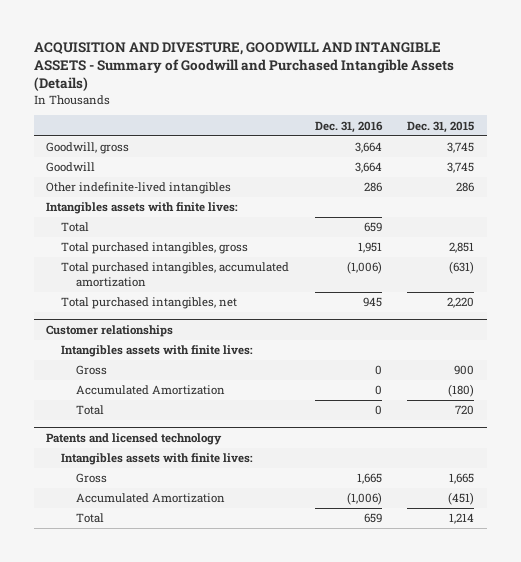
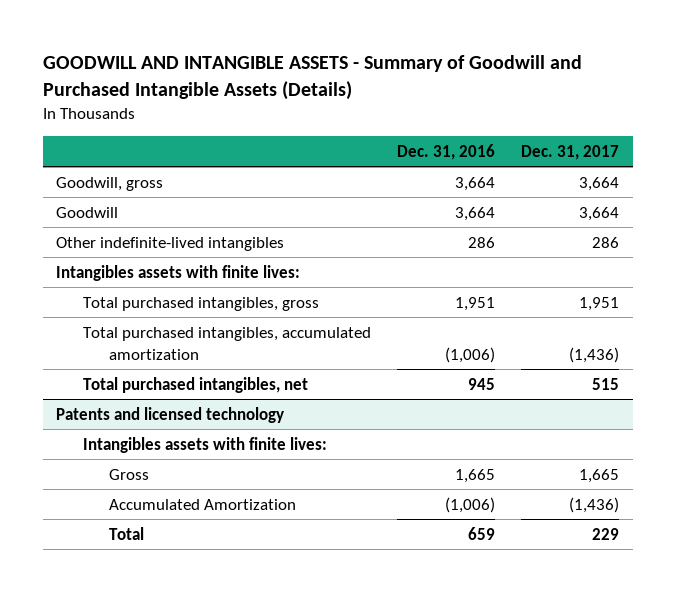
[33,41,454,91] ACQUISITION AND DIVESTURE, GOODWILL AND INTANGIBLE ASSETS - Summary of Goodwill and Purchased Intangible Assets (Details) -> [42,55,582,100] GOODWILL AND INTANGIBLE ASSETS - Summary of Goodwill and Purchased Intangible Assets (Details)
[407,120,475,133] Dec. 31, 2015 -> none
none -> [521,144,620,160] Dec. 31, 2017
[61,222,90,233] Total -> none
[46,324,174,337] Customer relationships -> none
[61,345,254,358] Intangibles assets with finite lives: -> none
[75,365,107,376] Gross -> none
[75,385,225,396] Accumulated Amortization -> none
[75,405,104,416] Total -> none

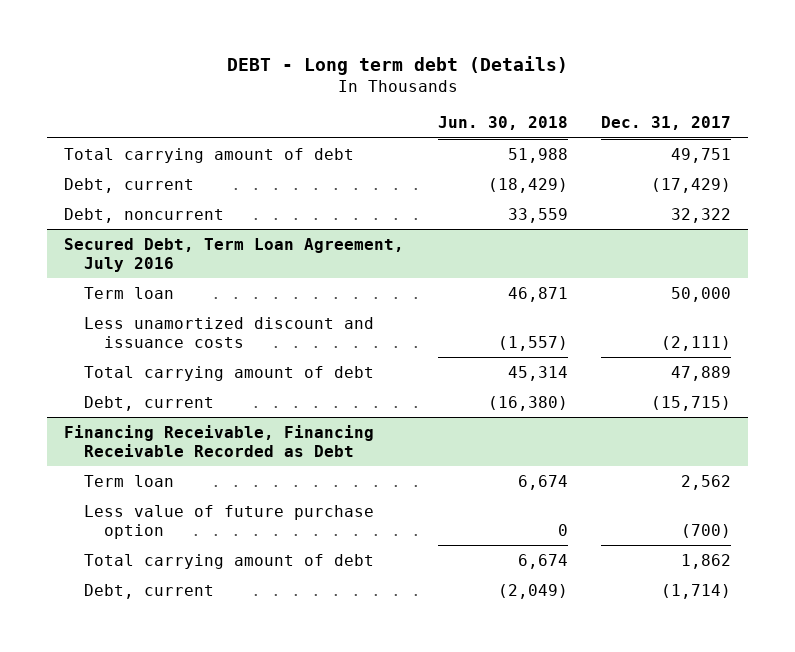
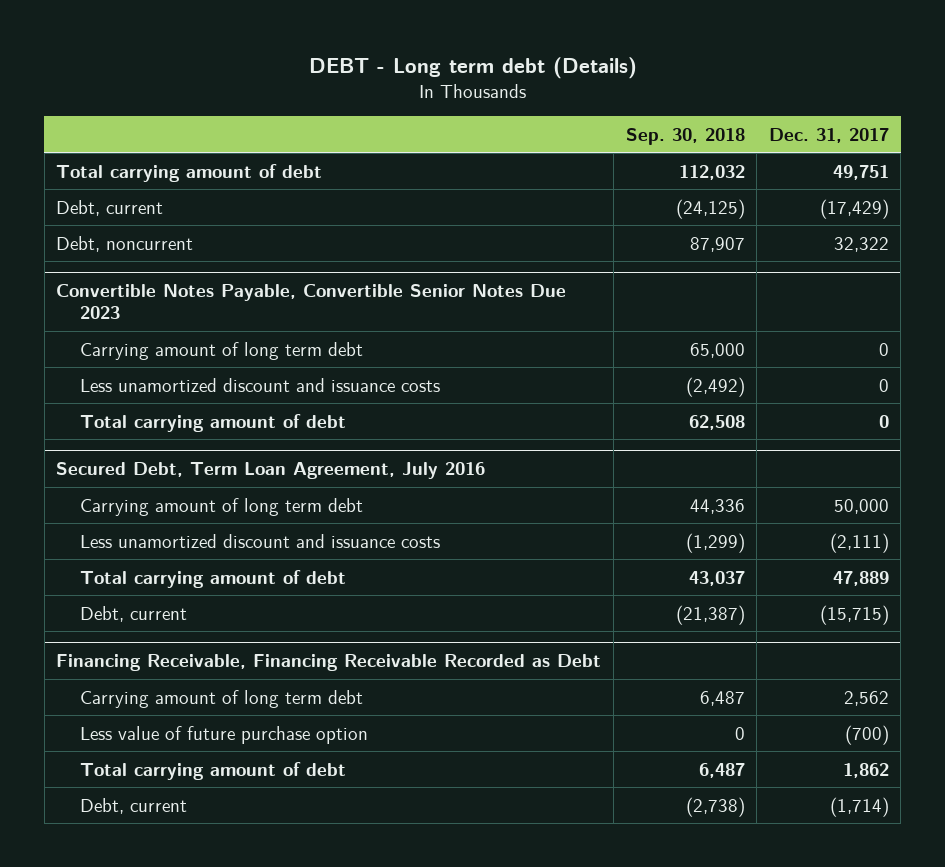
[437,116,568,131] Jun. 30, 2018 -> none
none -> [625,127,745,145] Sep. 30, 2018
none -> [56,283,567,320] Convertible Notes Payable, Convertible Senior Notes Due 2023
none -> [79,341,363,360] Carrying amount of long term debt
none -> [79,377,440,392] Less unamortized discount and issuance costs
none -> [79,413,346,432] Total carrying amount of debt
[84,286,175,299] Term loan -> [79,497,363,516] Carrying amount of long term debt
[84,474,175,487] Term loan -> [79,689,363,708] Carrying amount of long term debt

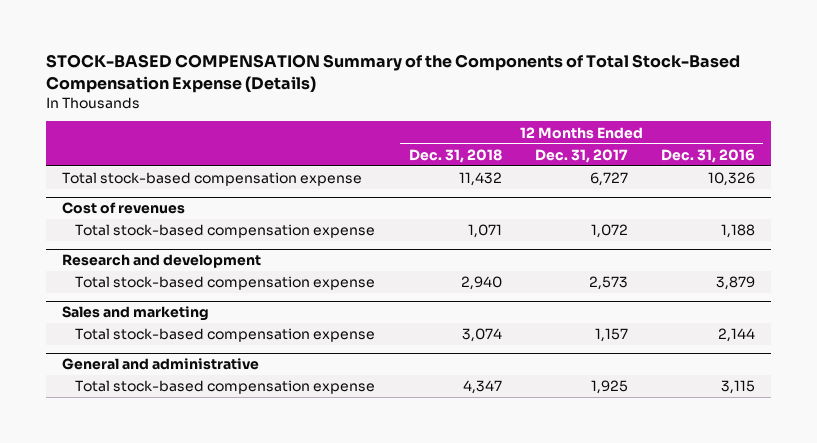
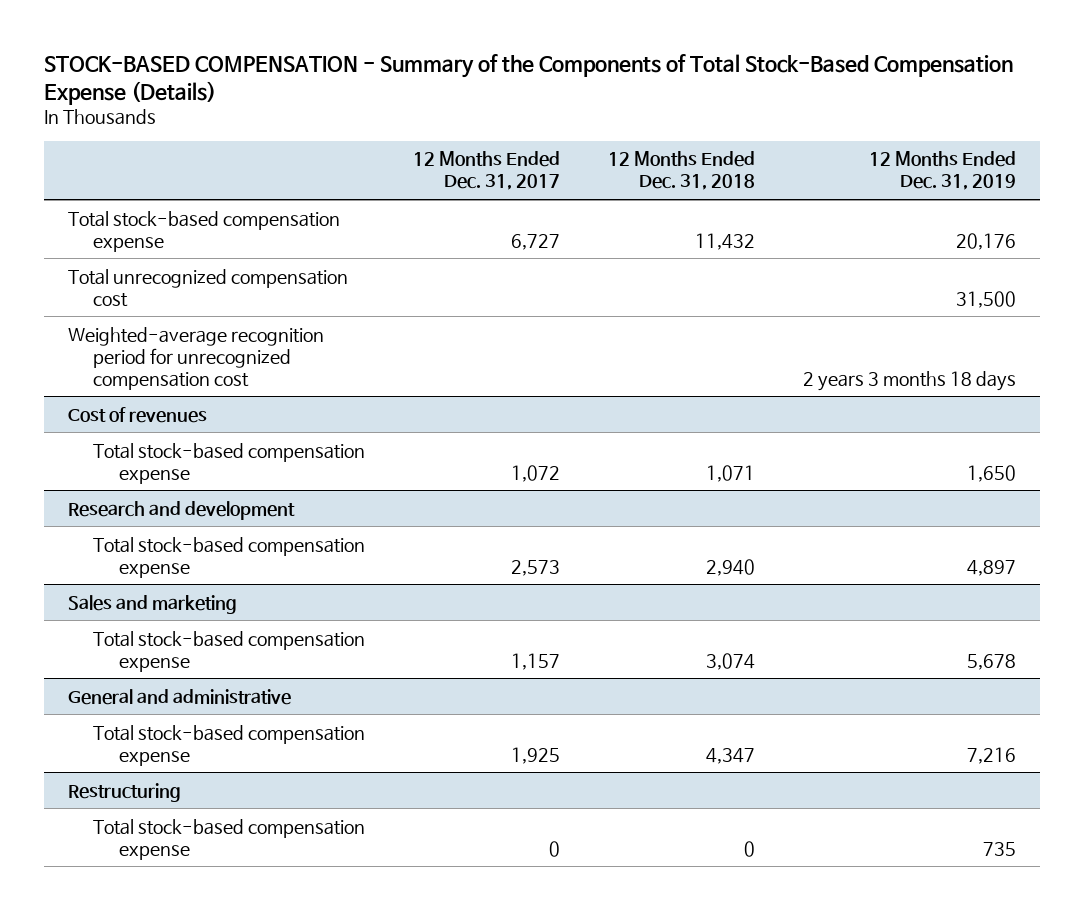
[45,54,740,93] STOCK-BASED COMPENSATION Summary of the Components of Total Stock-Based Compensation Expense (Details) -> [43,54,1013,105] STOCK-BASED COMPENSATION - Summary of the Components of Total Stock-Based Compensation Expense (Details)
[660,148,755,163] Dec. 31, 2016 -> none
none -> [869,151,1017,191] 12 Months Ended Dec. 31, 2019
none -> [67,268,348,307] Total unrecognized compensation cost
none -> [67,326,324,390] Weighted-average recognition period for unrecognized compensation cost
none -> [67,782,181,802] Restructuring
none -> [93,818,366,860] Total stock-based compensation expense

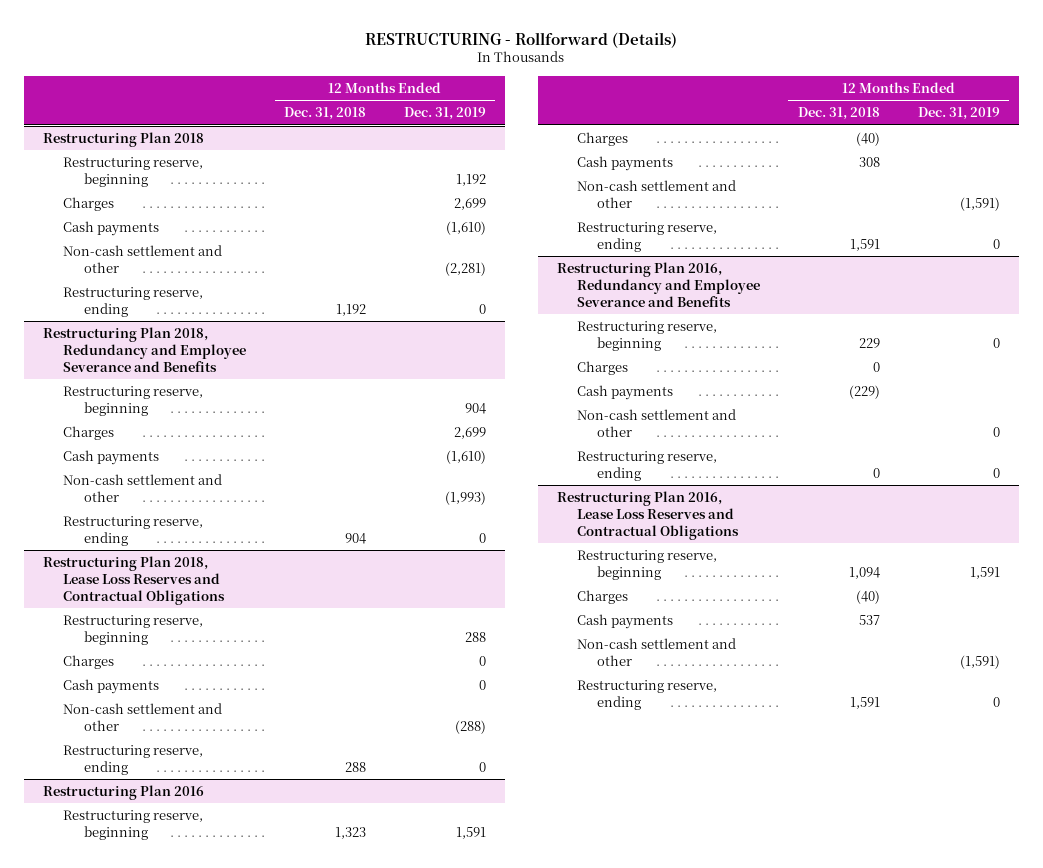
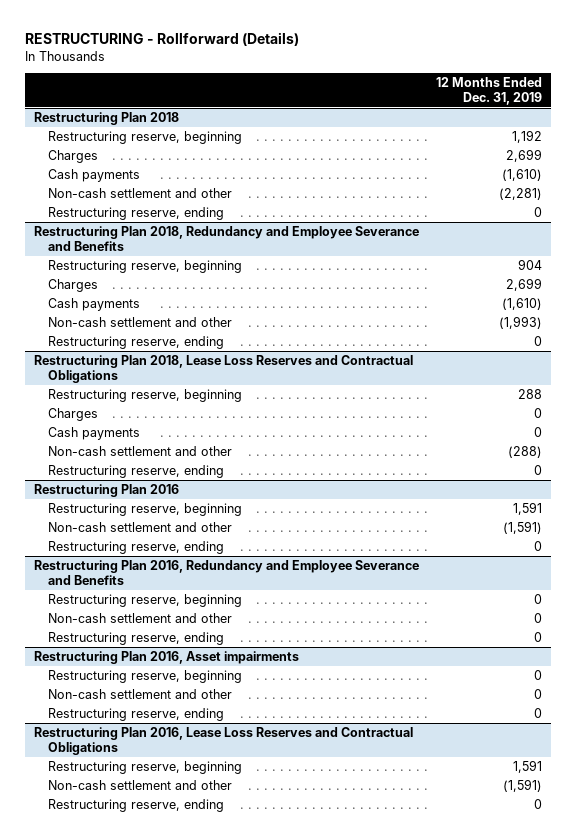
[284,107,367,121] Dec. 31, 2018 -> none
[576,132,628,147] Charges -> none
[576,156,673,172] Cash payments -> none
[576,361,628,376] Charges -> none
[576,385,673,401] Cash payments -> none
none -> [33,651,299,665] Restructuring Plan 2016, Asset impairments
none -> [47,670,242,684] Restructuring reserve, beginning
none -> [47,689,232,700] Non-cash settlement and other
none -> [47,708,224,722] Restructuring reserve, ending
[576,590,628,605] Charges -> none
[576,614,673,630] Cash payments -> none

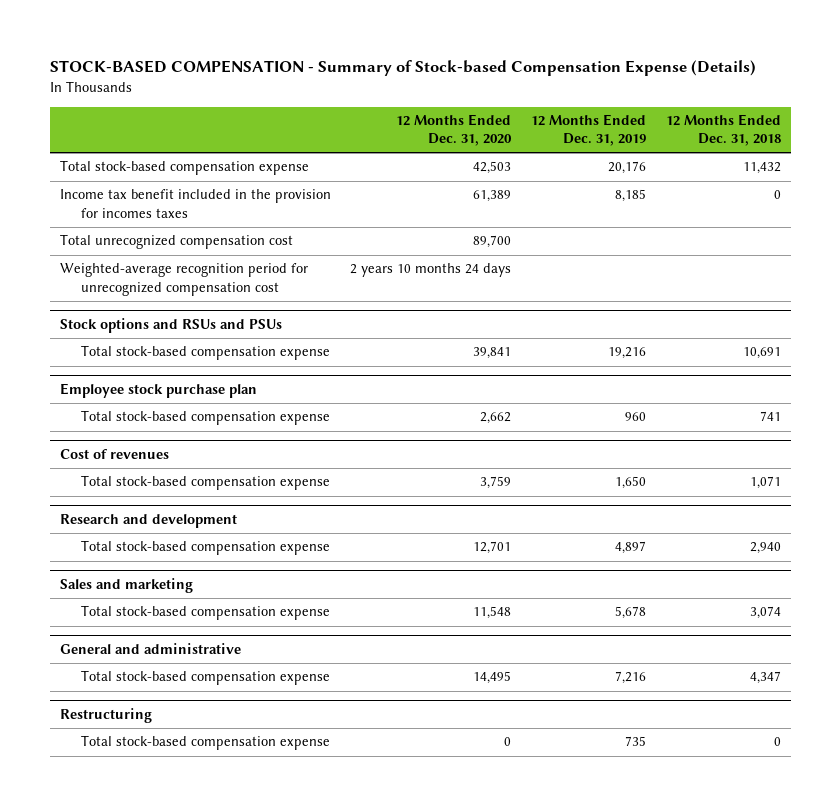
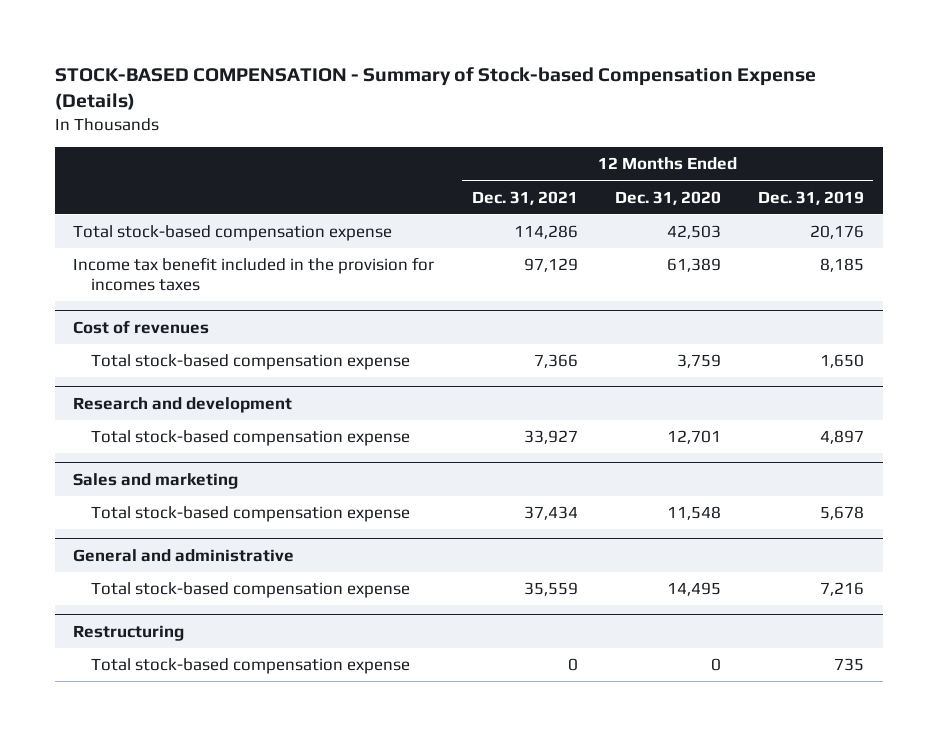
[665,114,781,147] 12 Months Ended Dec. 31, 2018 -> none
none -> [471,190,578,205] Dec. 31, 2021
[59,234,293,250] Total unrecognized compensation cost -> none
[59,263,308,296] Weighted-average recognition period for unrecognized compensation cost -> none
[59,317,282,333] Stock options and RSUs and PSUs -> none
[81,345,331,361] Total stock-based compensation expense -> none
[59,382,257,398] Employee stock purchase plan -> none
[81,410,331,426] Total stock-based compensation expense -> none

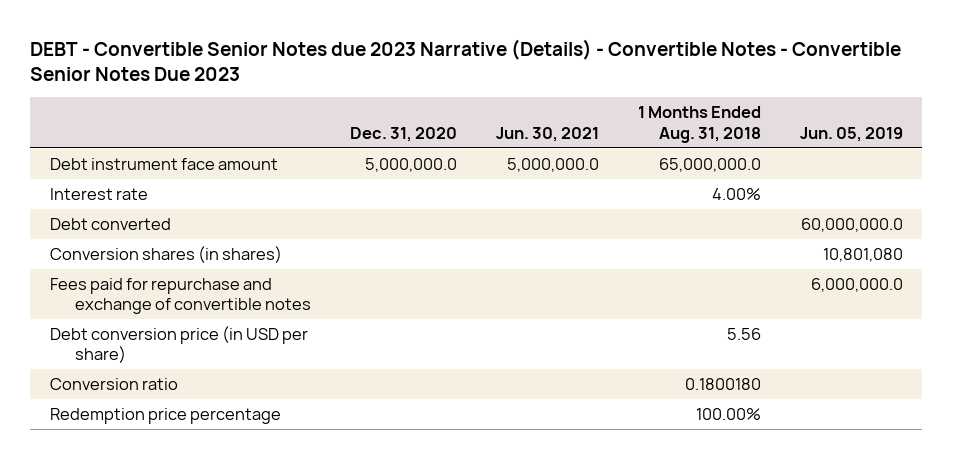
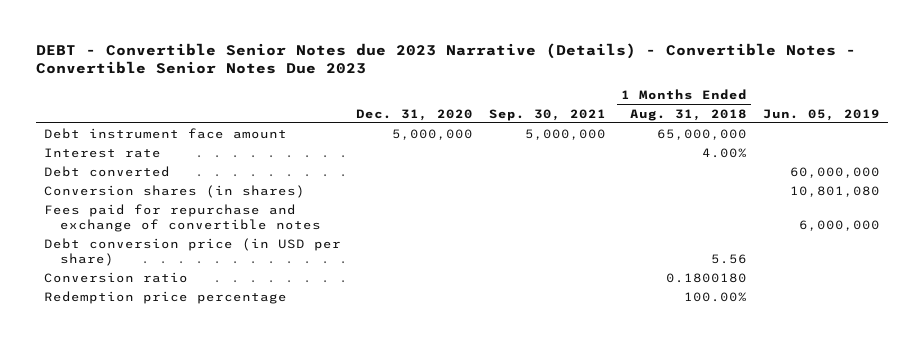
[496,126,600,142] Jun. 30, 2021 -> none
none -> [488,108,606,121] Sep. 30, 2021
[365,158,458,173] 5,000,000.0 -> [392,128,474,140] 5,000,000
[659,158,762,173] 65,000,000.0 -> [657,128,748,140] 65,000,000
[800,218,903,233] 60,000,000.0 -> [789,166,880,178] 60,000,000
[810,278,903,293] 6,000,000.0 -> [798,219,880,231] 6,000,000

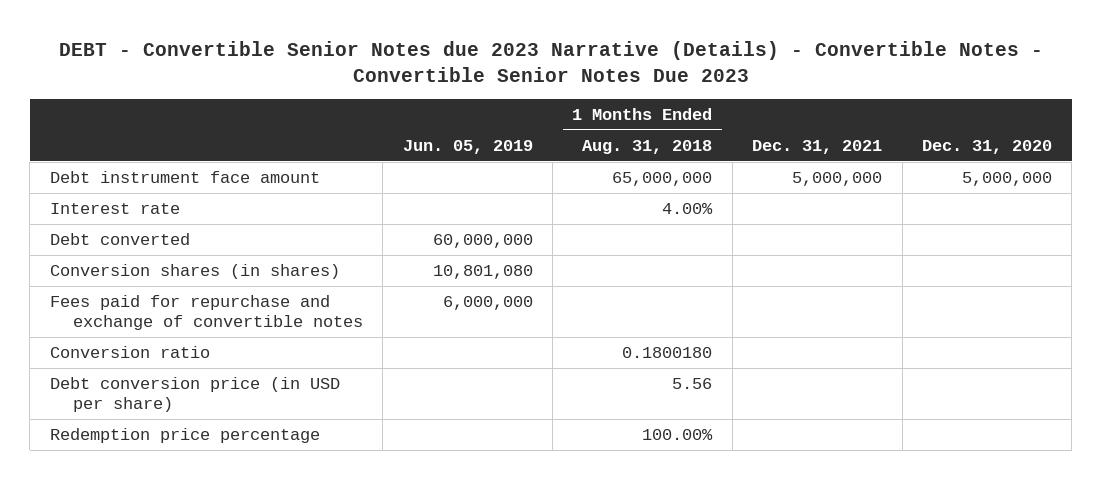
[488,108,606,121] Sep. 30, 2021 -> none
none -> [752,139,883,154] Dec. 31, 2021
[43,237,341,266] Debt conversion price (in USD per share) -> [49,376,340,413] Debt conversion price (in USD per share)

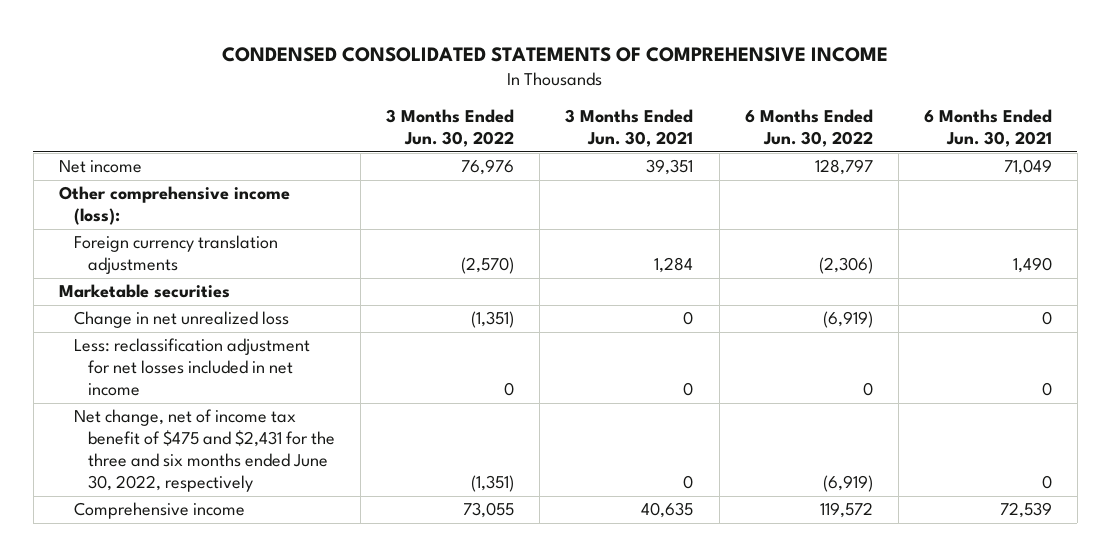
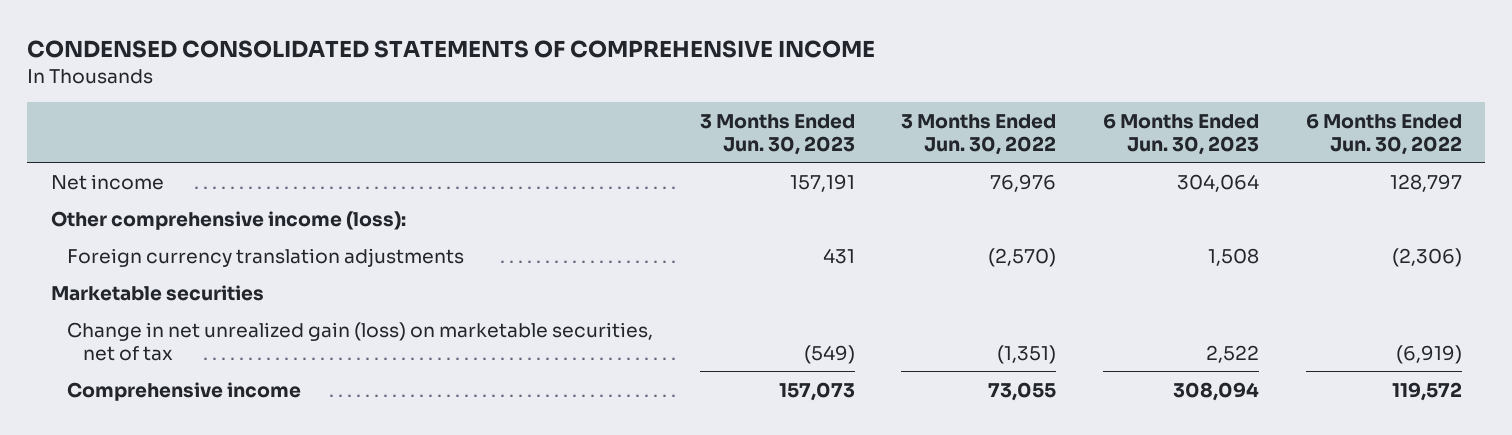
[565,109,694,147] 3 Months Ended Jun. 30, 2021 -> none
[923,109,1052,147] 6 Months Ended Jun. 30, 2021 -> none
none -> [699,113,855,155] 3 Months Ended Jun. 30, 2023
none -> [1103,113,1260,155] 6 Months Ended Jun. 30, 2023
[73,311,289,329] Change in net unrealized loss -> none
[73,338,310,397] Less: reclassification adjustment for net losses included in net income -> none
[73,409,336,492] Net change, net of income tax benefit of $475 and $2,431 for the three and six months ended June 30, 2022, respectively -> [67,321,654,361] Change in net unrealized gain (loss) on marketable securities, net of tax

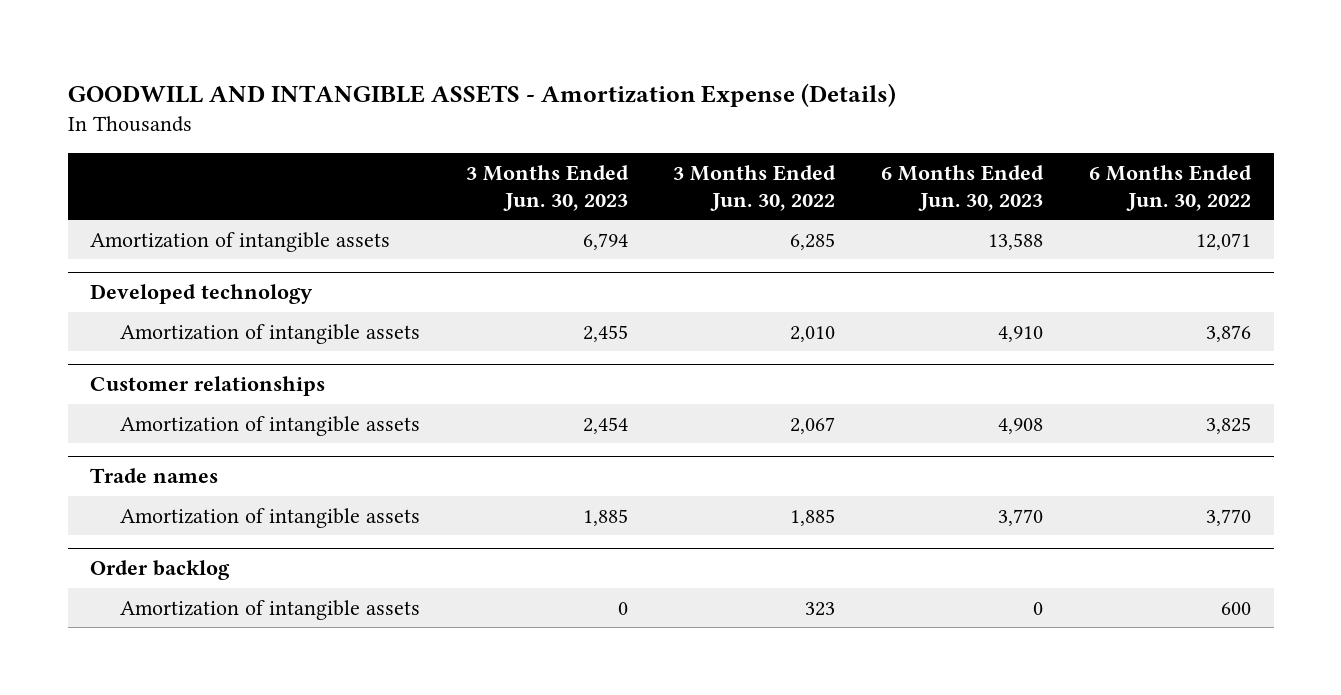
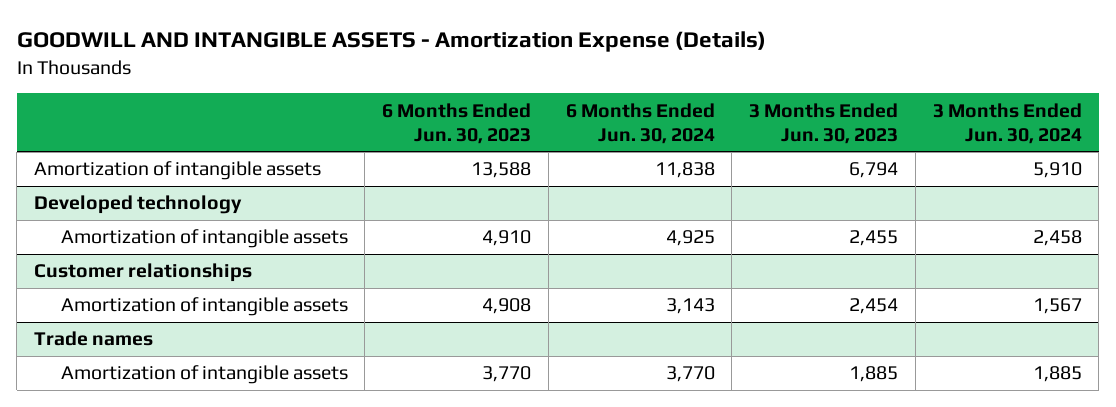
[673,164,837,211] 3 Months Ended Jun. 30, 2022 -> none
[1088,164,1252,211] 6 Months Ended Jun. 30, 2022 -> none
none -> [565,102,715,144] 6 Months Ended Jun. 30, 2024
none -> [932,102,1082,144] 3 Months Ended Jun. 30, 2024
[90,560,231,581] Order backlog -> none
[119,599,420,620] Amortization of intangible assets -> none

